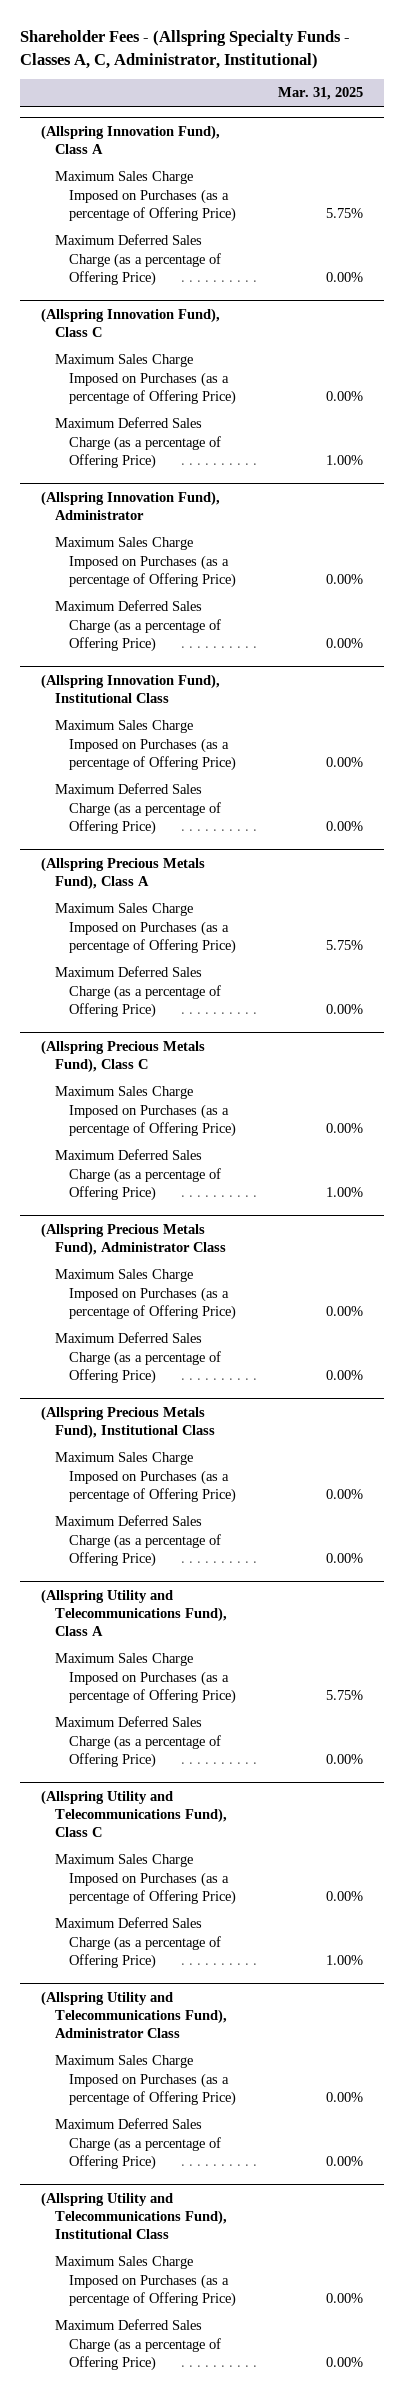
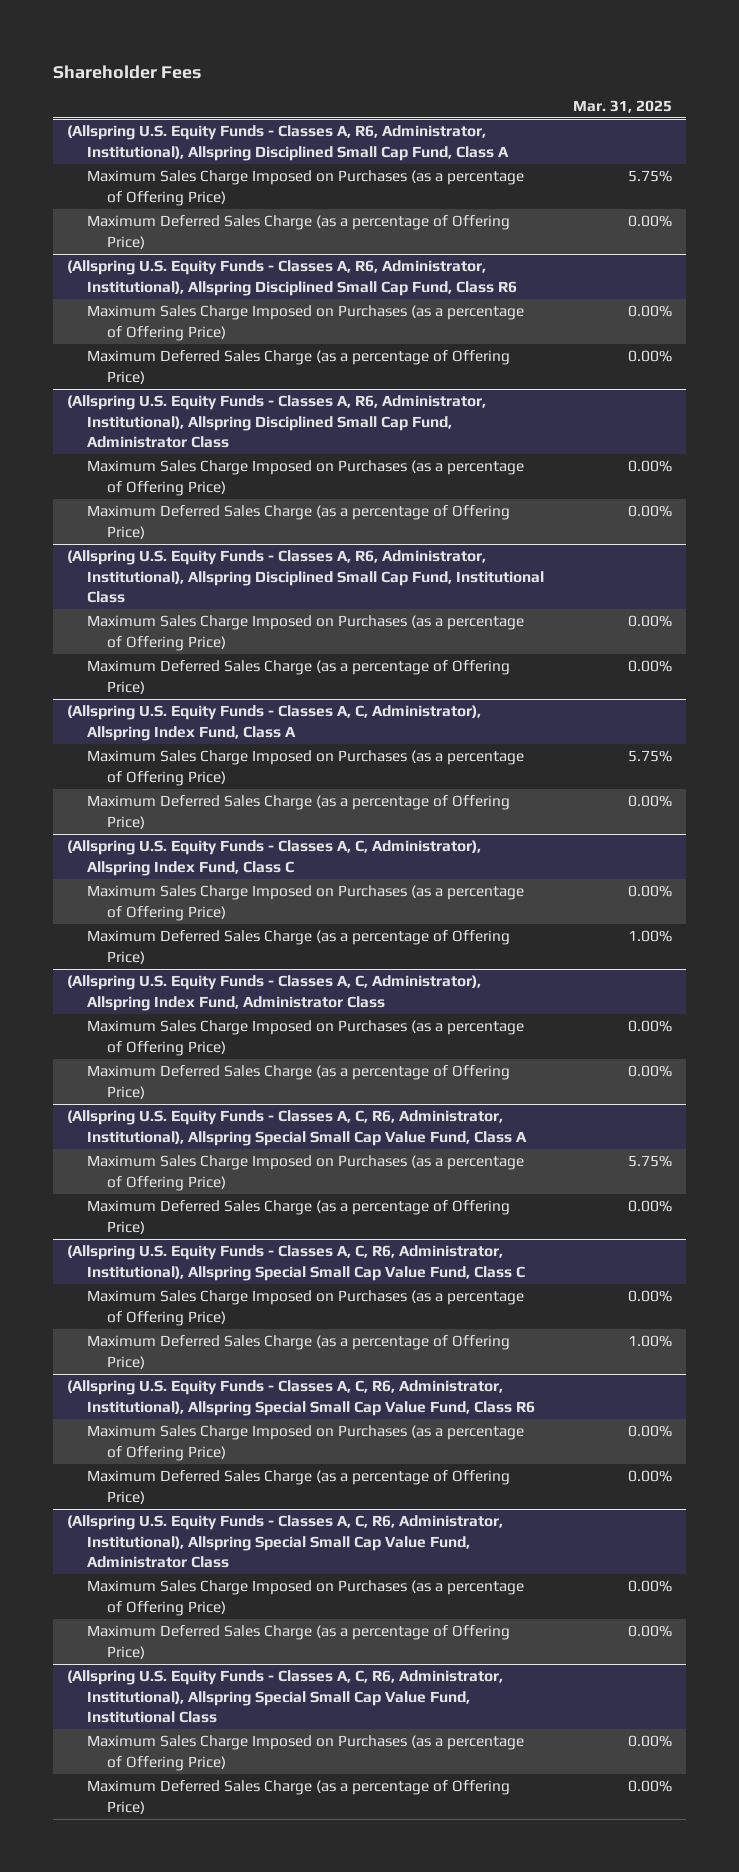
[20,30,351,69] Shareholder Fees - (Allspring Specialty Funds - Classes A, C, Administrator, Institutional) -> [53,64,202,79] Shareholder Fees
[41,124,221,154] (Allspring Innovation Fund), Class A -> none
none -> [67,125,510,161] (Allspring U.S. Equity Funds - Classes A, R6, Administrator, Institutional), Allspring Disciplined Small Cap Fund, Class A
[41,307,221,337] (Allspring Innovation Fund), Class C -> none
none -> [67,260,518,296] (Allspring U.S. Equity Funds - Classes A, R6, Administrator, Institutional), Allspring Disciplined Small Cap Fund, Class R6
[41,490,221,520] (Allspring Innovation Fund), Administrator -> none
[326,455,364,466] 1.00% -> [627,350,672,363] 0.00%
none -> [67,395,487,448] (Allspring U.S. Equity Funds - Classes A, R6, Administrator, Institutional), Allspring Disciplined Small Cap Fund, Administrator Class
[41,673,221,703] (Allspring Innovation Fund), Institutional Class -> none
none -> [67,550,545,603] (Allspring U.S. Equity Funds - Classes A, R6, Administrator, Institutional), Allspring Disciplined Small Cap Fund, Institutional Class
[41,856,206,890] (Allspring Precious Metals Fund), Class A -> none
none -> [67,705,482,741] (Allspring U.S. Equity Funds - Classes A, C, Administrator), Allspring Index Fund, Class A
[41,1039,206,1073] (Allspring Precious Metals Fund), Class C -> none
none -> [67,840,482,876] (Allspring U.S. Equity Funds - Classes A, C, Administrator), Allspring Index Fund, Class C
[41,1222,227,1256] (Allspring Precious Metals Fund), Administrator Class -> none
[55,1269,237,1321] Maximum Sales Charge Imposed on Purchases (as a percentage of Offering Price) -> none
[55,1332,222,1385] Maximum Deferred Sales Charge (as a percentage of Offering Price) -> none
[41,1405,216,1439] (Allspring Precious Metals Fund), Institutional Class -> none
none -> [67,975,482,1011] (Allspring U.S. Equity Funds - Classes A, C, Administrator), Allspring Index Fund, Administrator Class
[41,1588,228,1637] (Allspring Utility and Telecommunications Fund), Class A -> none
none -> [67,1110,528,1146] (Allspring U.S. Equity Funds - Classes A, C, R6, Administrator, Institutional), Allspring Special Small Cap Value Fund, Class A
[41,1789,228,1838] (Allspring Utility and Telecommunications Fund), Class C -> none
none -> [67,1245,526,1281] (Allspring U.S. Equity Funds - Classes A, C, R6, Administrator, Institutional), Allspring Special Small Cap Value Fund, Class C
[41,1990,228,2039] (Allspring Utility and Telecommunications Fund), Administrator Class -> none
none -> [67,1380,536,1416] (Allspring U.S. Equity Funds - Classes A, C, R6, Administrator, Institutional), Allspring Special Small Cap Value Fund, Class R6
[41,2191,228,2240] (Allspring Utility and Telecommunications Fund), Institutional Class -> none
none -> [67,1515,504,1568] (Allspring U.S. Equity Funds - Classes A, C, R6, Administrator, Institutional), Allspring Special Small Cap Value Fund, Administrator Class
none -> [67,1670,504,1723] (Allspring U.S. Equity Funds - Classes A, C, R6, Administrator, Institutional), Allspring Special Small Cap Value Fund, Institutional Class
none -> [87,1735,525,1771] Maximum Sales Charge Imposed on Purchases (as a percentage of Offering Price)
none -> [87,1780,511,1814] Maximum Deferred Sales Charge (as a percentage of Offering Price)

